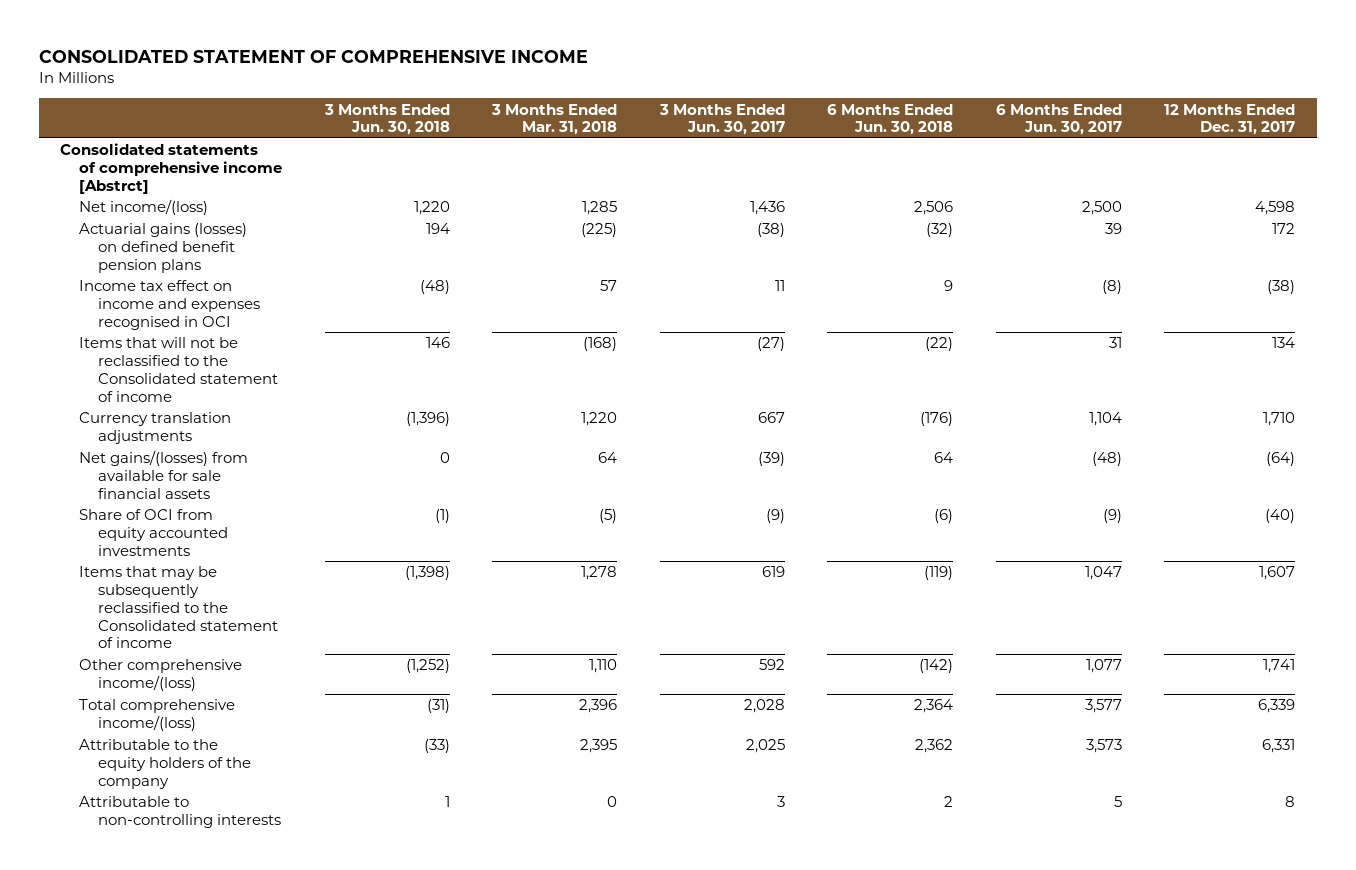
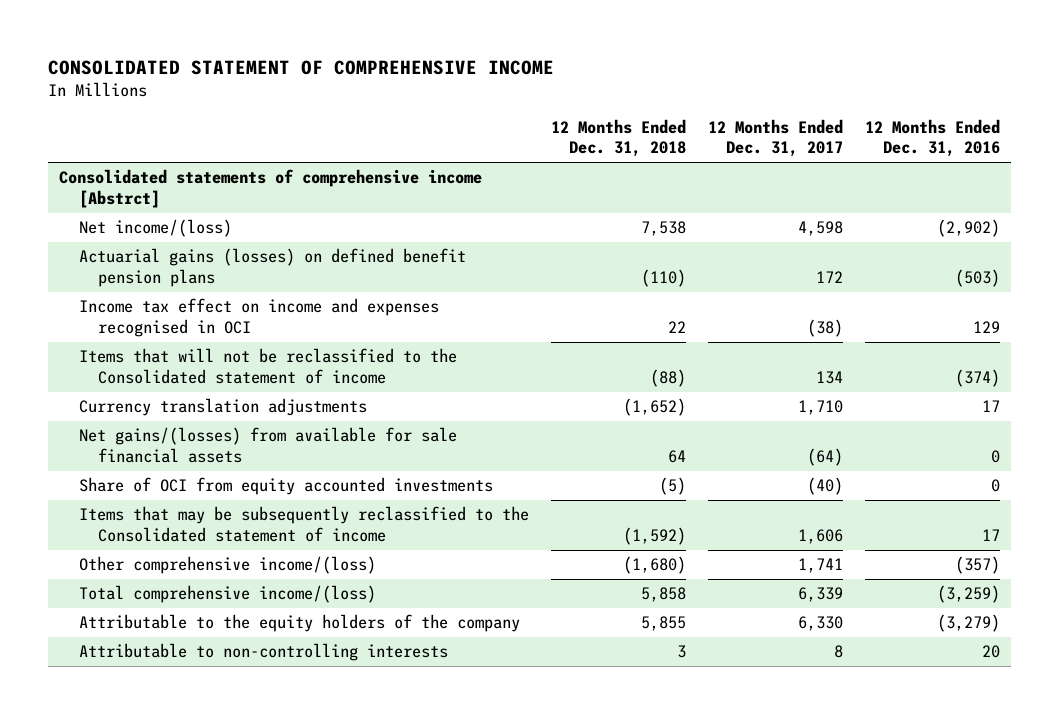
[323,103,450,136] 3 Months Ended Jun. 30, 2018 -> none
[491,103,618,136] 3 Months Ended Mar. 31, 2018 -> none
[658,103,785,136] 3 Months Ended Jun. 30, 2017 -> none
[827,103,954,136] 6 Months Ended Jun. 30, 2018 -> none
[995,103,1122,136] 6 Months Ended Jun. 30, 2017 -> none
none -> [550,118,686,158] 12 Months Ended Dec. 31, 2018
none -> [865,118,1001,158] 12 Months Ended Dec. 31, 2016
[1259,566,1296,581] 1,607 -> [797,528,843,544] 1,606
[1262,739,1296,754] 6,331 -> [797,616,843,632] 6,330

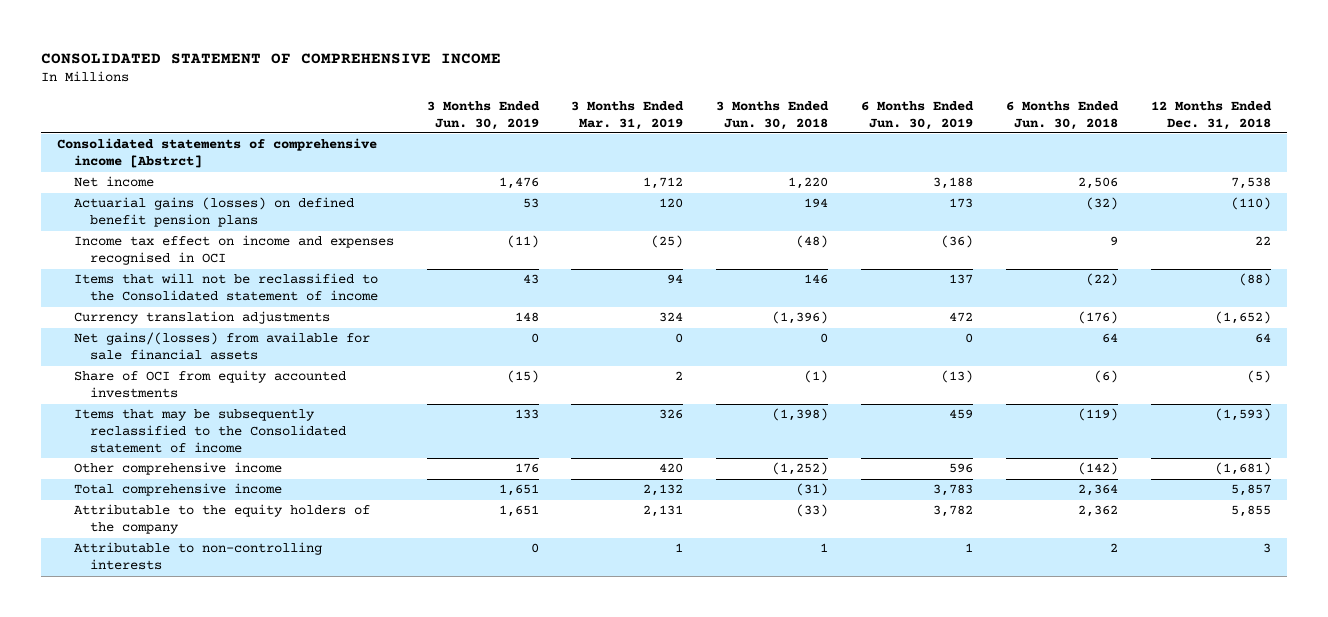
[707,118,843,158] 12 Months Ended Dec. 31, 2017 -> none
[865,118,1001,158] 12 Months Ended Dec. 31, 2016 -> none
none -> [426,100,540,130] 3 Months Ended Jun. 30, 2019
none -> [571,100,685,130] 3 Months Ended Mar. 31, 2019
none -> [716,100,830,130] 3 Months Ended Jun. 30, 2018
none -> [861,100,975,130] 6 Months Ended Jun. 30, 2019
none -> [1006,100,1120,130] 6 Months Ended Jun. 30, 2018
[78,219,232,238] Net income/(loss) -> [73,176,154,188] Net income
[622,526,686,545] (1,592) -> [1214,408,1271,422] (1,593)
[78,556,376,575] Other comprehensive income/(loss) -> [73,462,282,476] Other comprehensive income
[622,556,686,575] (1,680) -> [1214,462,1271,476] (1,681)
[78,585,376,604] Total comprehensive income/(loss) -> [73,483,282,497] Total comprehensive income
[640,587,686,603] 5,858 -> [1230,484,1271,497] 5,857

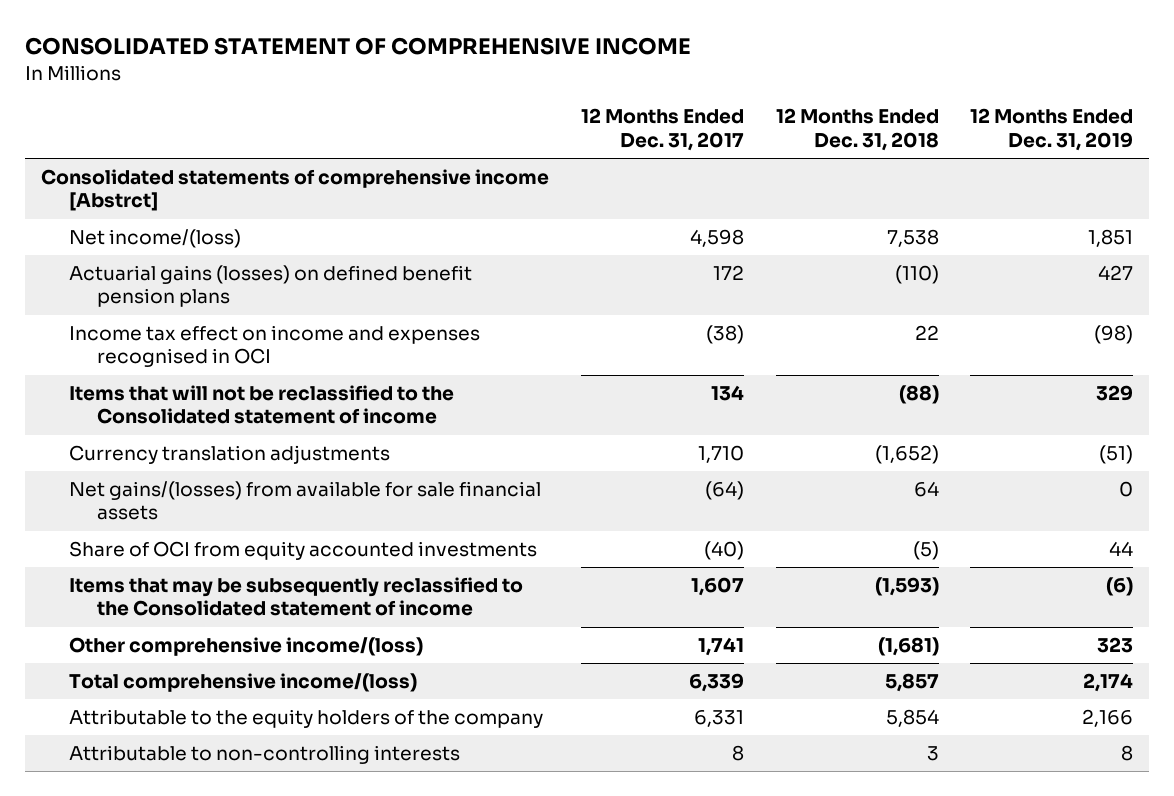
[426,100,540,130] 3 Months Ended Jun. 30, 2019 -> none
[571,100,685,130] 3 Months Ended Mar. 31, 2019 -> none
[716,100,830,130] 3 Months Ended Jun. 30, 2018 -> none
[861,100,975,130] 6 Months Ended Jun. 30, 2019 -> none
[1006,100,1120,130] 6 Months Ended Jun. 30, 2018 -> none
none -> [580,108,744,151] 12 Months Ended Dec. 31, 2017
none -> [970,108,1134,151] 12 Months Ended Dec. 31, 2019
[73,176,154,188] Net income -> [69,228,242,248] Net income/(loss)
[73,462,282,476] Other comprehensive income -> [69,636,424,656] Other comprehensive income/(loss)
[73,483,282,497] Total comprehensive income -> [69,672,418,692] Total comprehensive income/(loss)
[1230,505,1271,518] 5,855 -> [885,708,939,727] 5,854

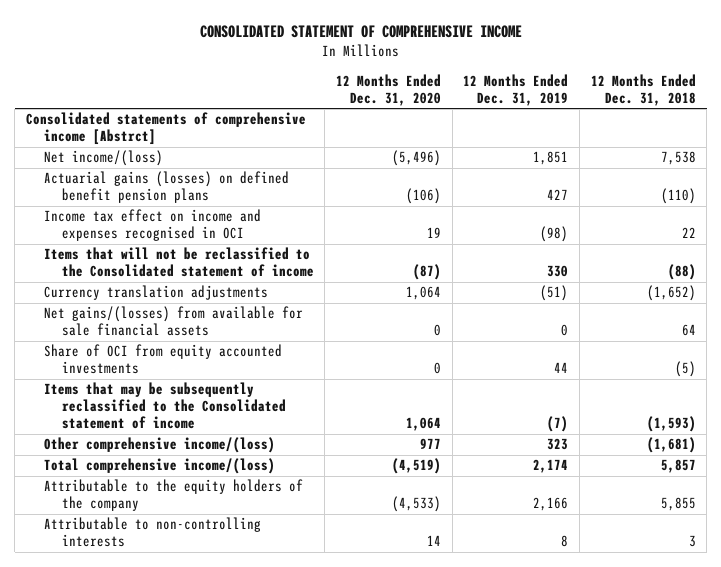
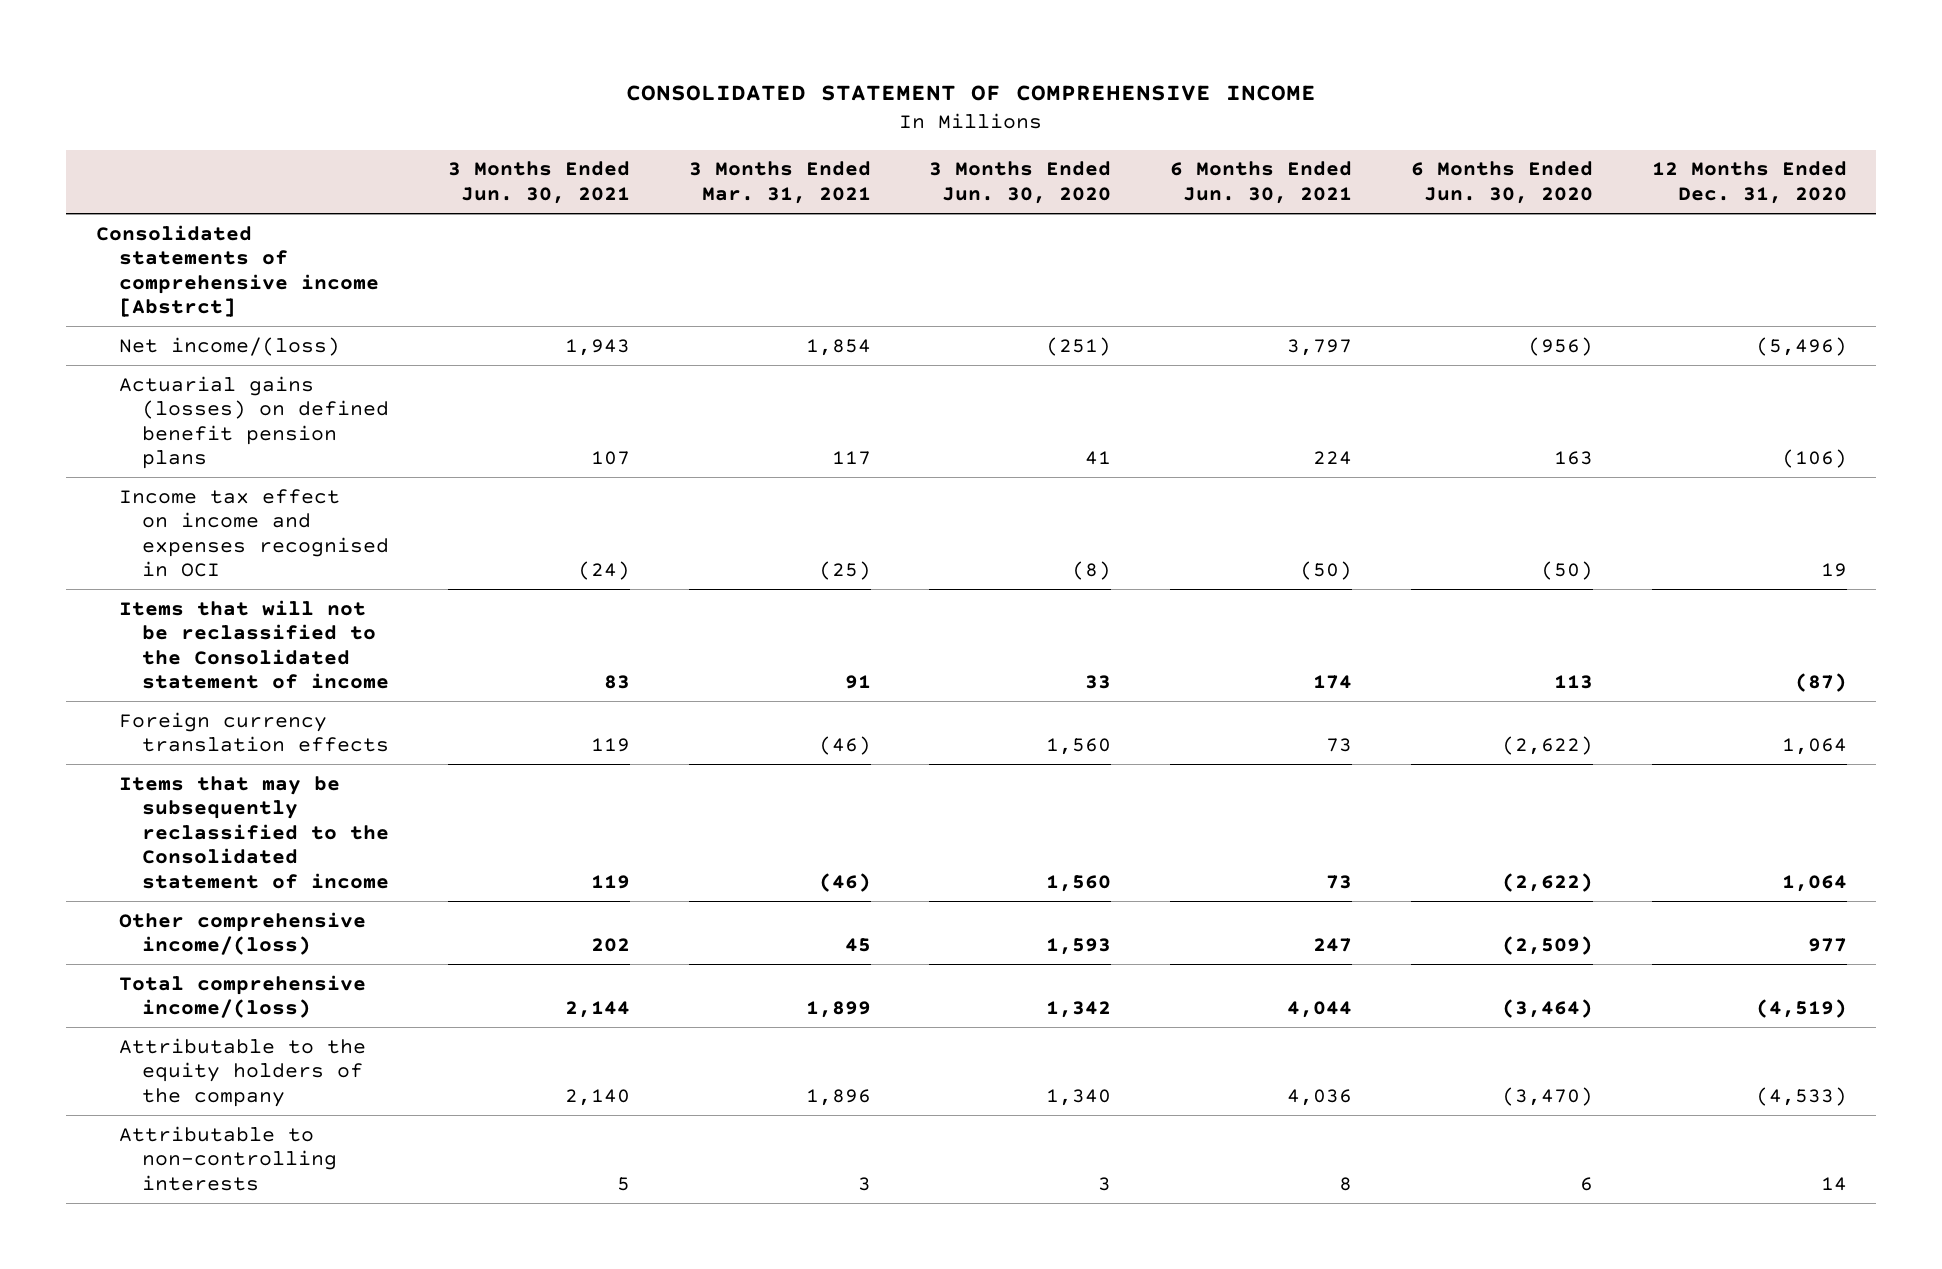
[463,73,569,106] 12 Months Ended Dec. 31, 2019 -> none
[590,73,696,106] 12 Months Ended Dec. 31, 2018 -> none
none -> [448,161,631,205] 3 Months Ended Jun. 30, 2021
none -> [688,161,871,205] 3 Months Ended Mar. 31, 2021
none -> [929,161,1112,205] 3 Months Ended Jun. 30, 2020
none -> [1170,161,1353,205] 6 Months Ended Jun. 30, 2021
none -> [1410,161,1593,205] 6 Months Ended Jun. 30, 2020
[43,306,303,337] Net gains/(losses) from available for sale financial assets -> none
[43,344,282,375] Share of OCI from equity accounted investments -> none
[43,285,268,301] Currency translation adjustments -> [119,711,390,753] Foreign currency translation effects

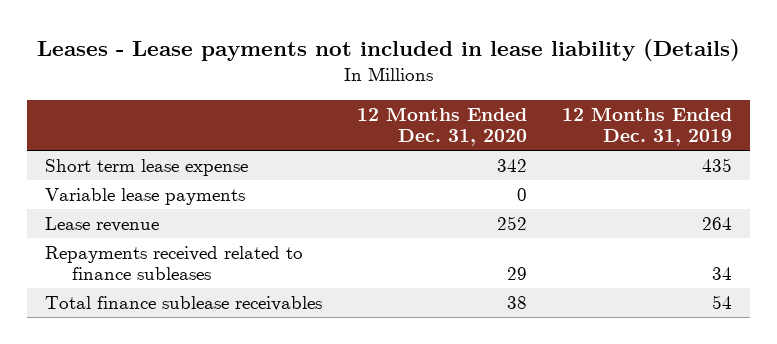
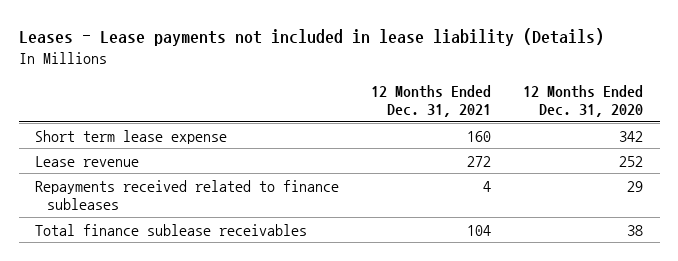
[562,106,733,146] 12 Months Ended Dec. 31, 2019 -> none
none -> [371,84,492,117] 12 Months Ended Dec. 31, 2021
[45,187,246,205] Variable lease payments -> none

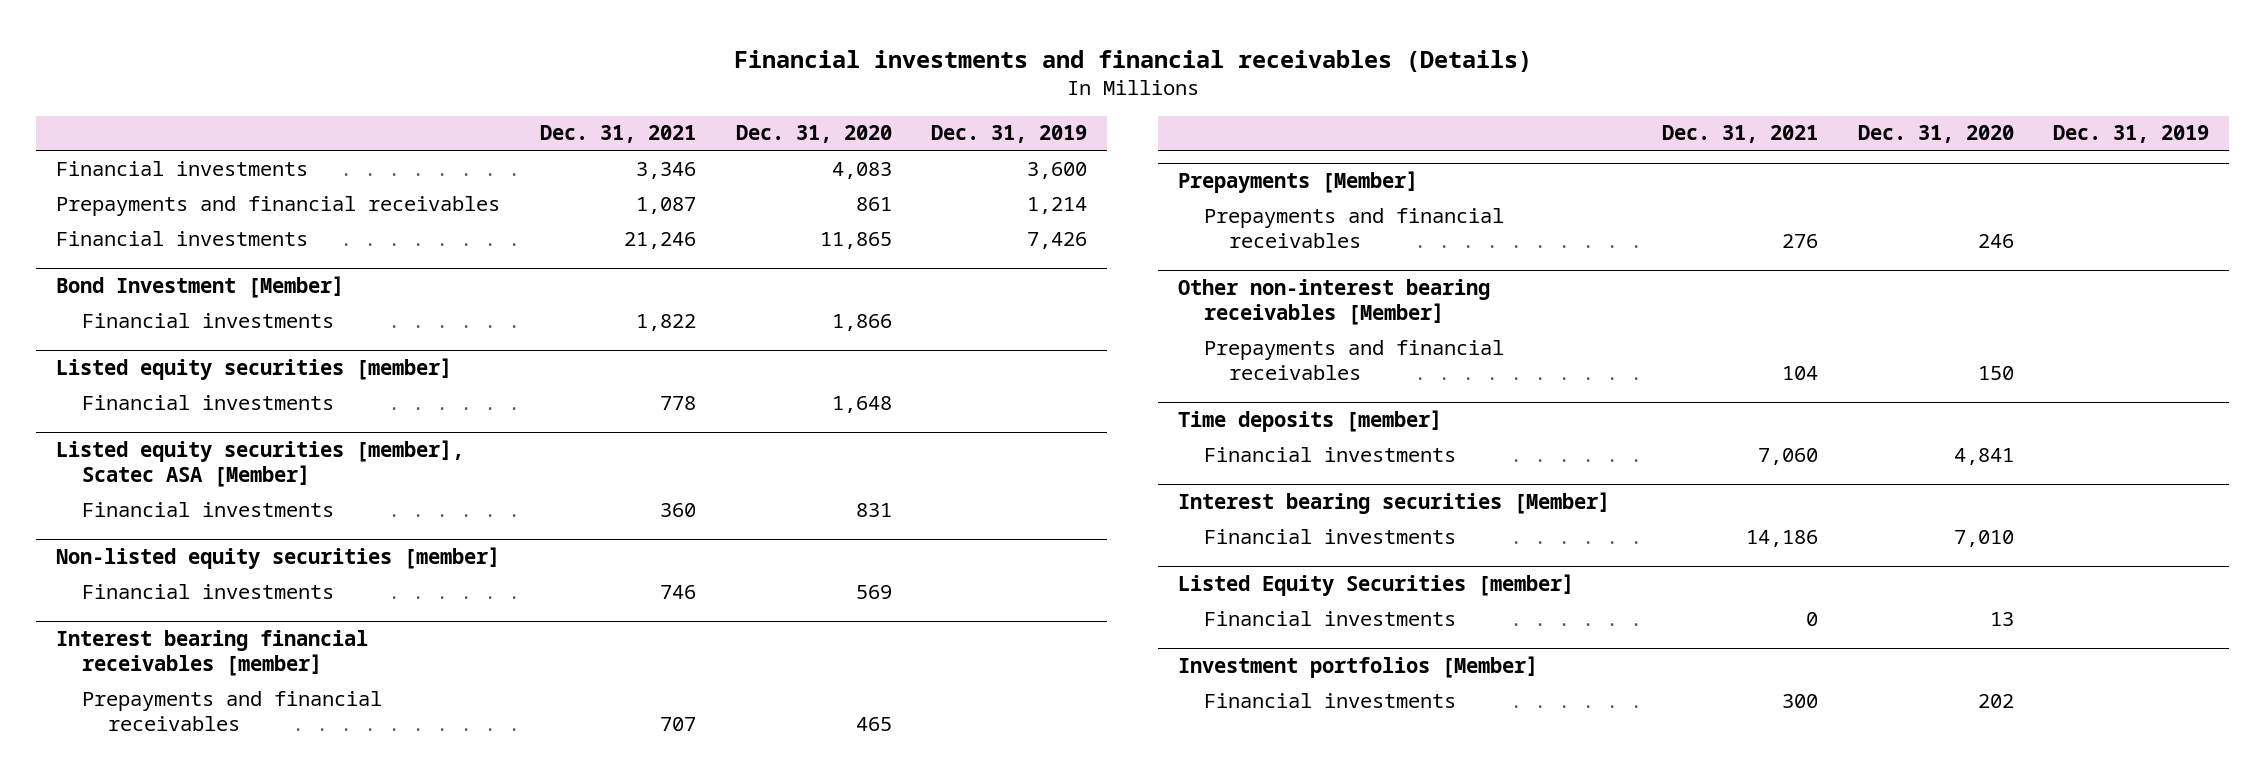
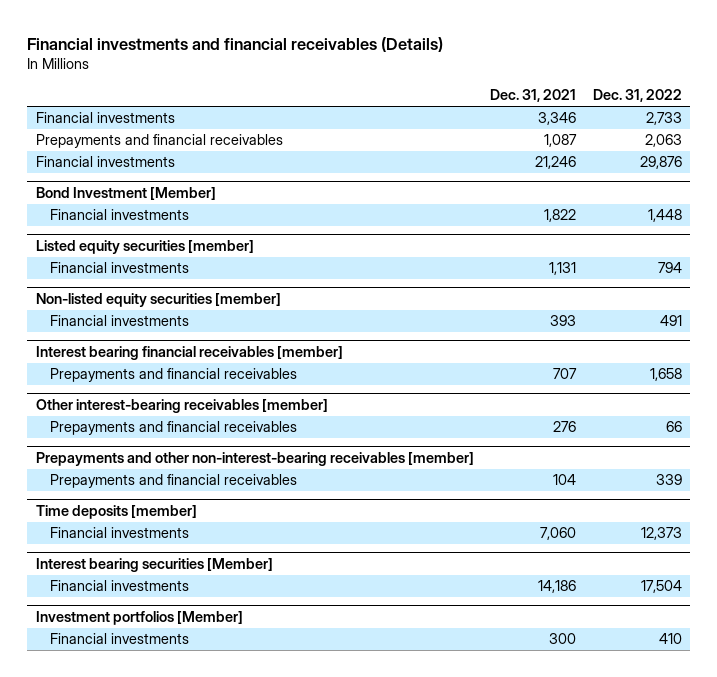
[735,125,892,144] Dec. 31, 2020 -> none
[931,125,1088,144] Dec. 31, 2019 -> none
none -> [592,89,682,103] Dec. 31, 2022
[56,440,465,488] Listed equity securities [member], Scatec ASA [Member] -> none
[81,501,334,517] Financial investments -> none
[659,395,696,410] 778 -> [549,262,577,276] 1,131
[659,584,696,599] 746 -> [550,315,577,327] 393
[1178,171,1419,194] Prepayments [Member] -> none
none -> [35,399,328,414] Other interest-bearing receivables [member]
[1178,279,1491,326] Other non-interest bearing receivables [Member] -> [35,452,474,467] Prepayments and other non-interest-bearing receivables [member]
[1178,574,1575,597] Listed Equity Securities [member] -> none
[1203,610,1456,626] Financial investments -> none

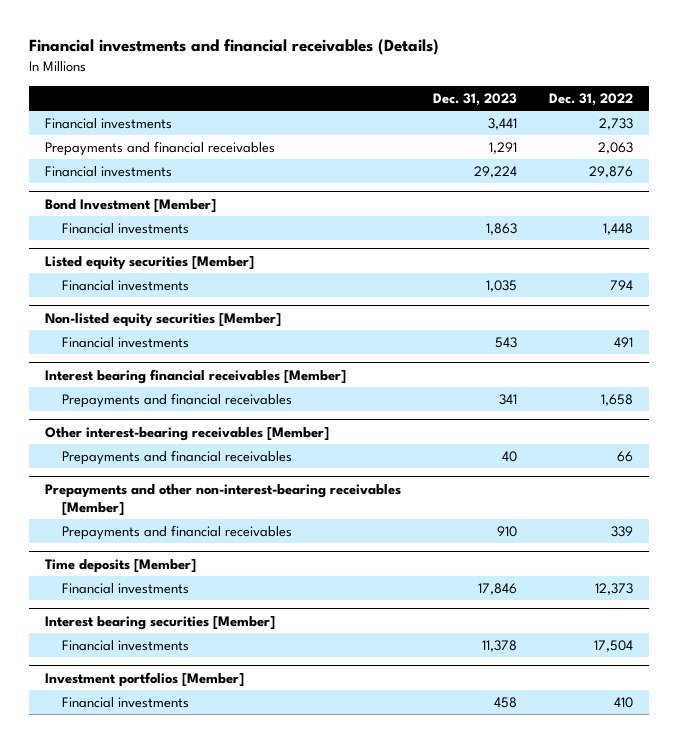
[490,89,577,103] Dec. 31, 2021 -> none
none -> [432,92,517,106] Dec. 31, 2023
[35,240,254,255] Listed equity securities [member] -> [44,255,254,270] Listed equity securities [Member]
[35,293,281,308] Non-listed equity securities [member] -> [44,312,281,327] Non-listed equity securities [Member]
[35,346,343,361] Interest bearing financial receivables [member] -> [44,368,346,384] Interest bearing financial receivables [Member]
[35,399,328,414] Other interest-bearing receivables [member] -> [44,426,329,441] Other interest-bearing receivables [Member]
[35,452,474,467] Prepayments and other non-interest-bearing receivables [member] -> [44,483,401,516] Prepayments and other non-interest-bearing receivables [Member]
[35,505,197,520] Time deposits [member] -> [44,558,196,573] Time deposits [Member]

